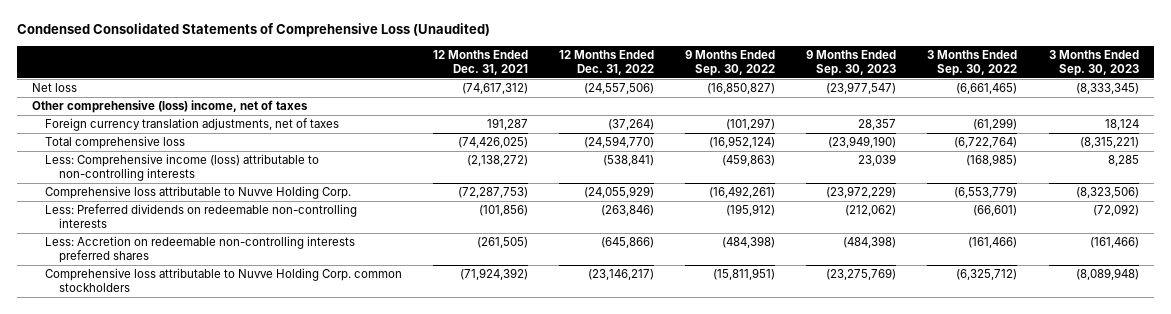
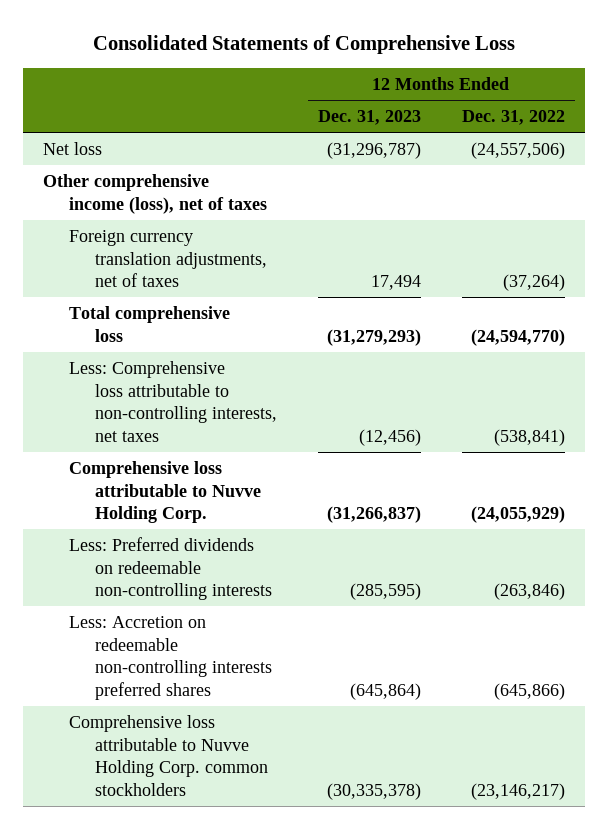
[16,23,490,38] Condensed Consolidated Statements of Comprehensive Loss (Unaudited) -> [92,35,515,55] Consolidated Statements of Comprehensive Loss
[433,49,529,75] 12 Months Ended Dec. 31, 2021 -> none
[685,49,776,76] 9 Months Ended Sep. 30, 2022 -> none
[806,49,897,76] 9 Months Ended Sep. 30, 2023 -> none
[927,49,1018,76] 3 Months Ended Sep. 30, 2022 -> none
[1048,49,1139,76] 3 Months Ended Sep. 30, 2023 -> none
none -> [317,110,421,126] Dec. 31, 2023
[32,100,309,114] Other comprehensive (loss) income, net of taxes -> [42,173,267,214] Other comprehensive income (loss), net of taxes
[45,154,320,182] Less: Comprehensive income (loss) attributable to non-controlling interests -> [68,360,278,442] Less: Comprehensive loss attributable to non-controlling interests, net taxes

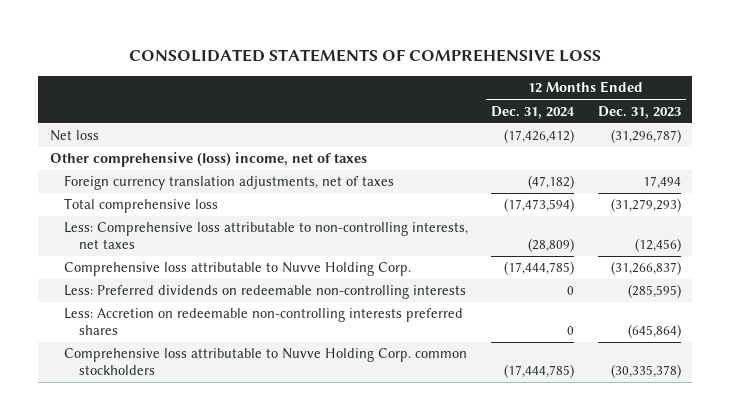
[92,35,515,55] Consolidated Statements of Comprehensive Loss -> [129,49,602,63] CONSOLIDATED STATEMENTS OF COMPREHENSIVE LOSS
[461,110,565,126] Dec. 31, 2022 -> none
none -> [491,105,576,119] Dec. 31, 2024
[42,173,267,214] Other comprehensive income (loss), net of taxes -> [50,152,368,168] Other comprehensive (loss) income, net of taxes

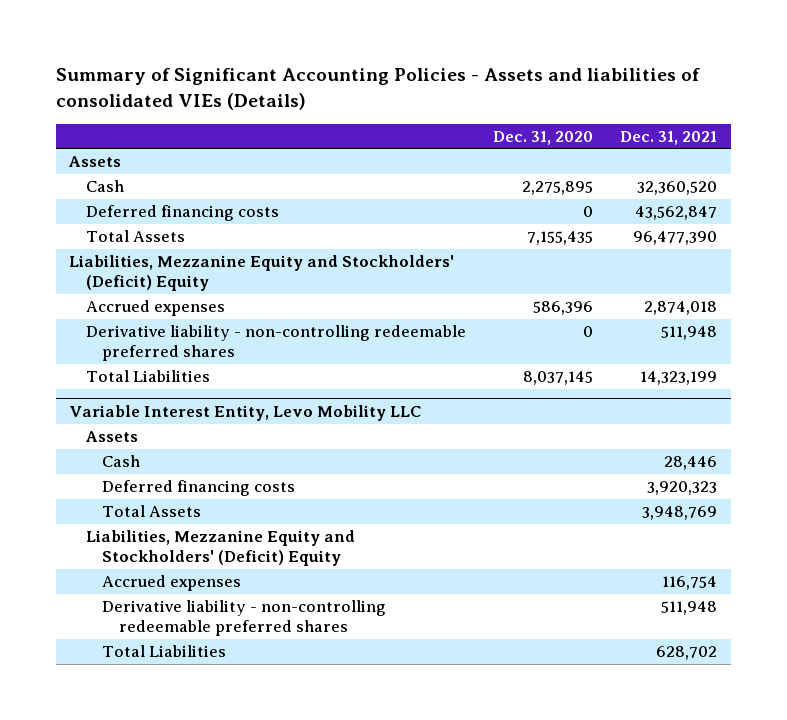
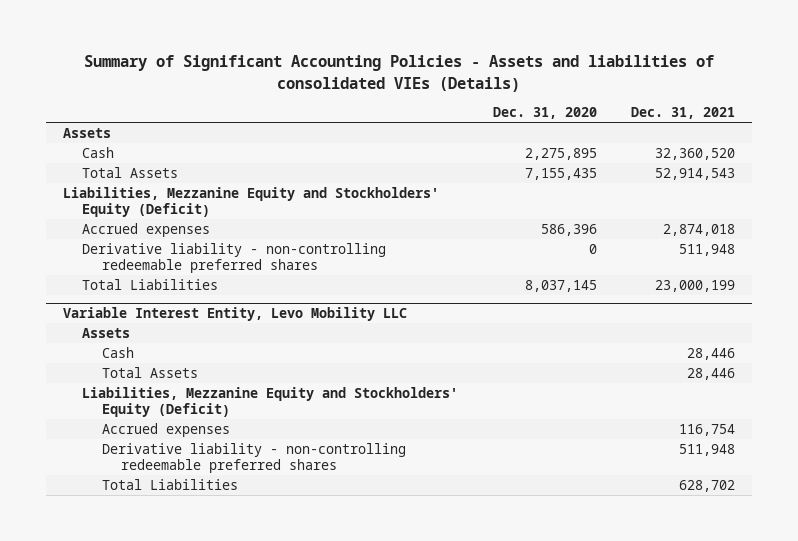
[85,205,279,222] Deferred financing costs -> none
[633,231,718,246] 96,477,390 -> [654,167,735,180] 52,914,543
[69,255,455,292] Liabilities, Mezzanine Equity and Stockholders' (Deficit) Equity -> [63,186,440,218] Liabilities, Mezzanine Equity and Stockholders' Equity (Deficit)
[640,371,718,386] 14,323,199 -> [654,279,735,292] 23,000,199
[102,480,296,497] Deferred financing costs -> none
[642,506,718,521] 3,948,769 -> [686,367,735,380] 28,446
[85,530,355,567] Liabilities, Mezzanine Equity and Stockholders' (Deficit) Equity -> [82,386,459,418] Liabilities, Mezzanine Equity and Stockholders' Equity (Deficit)

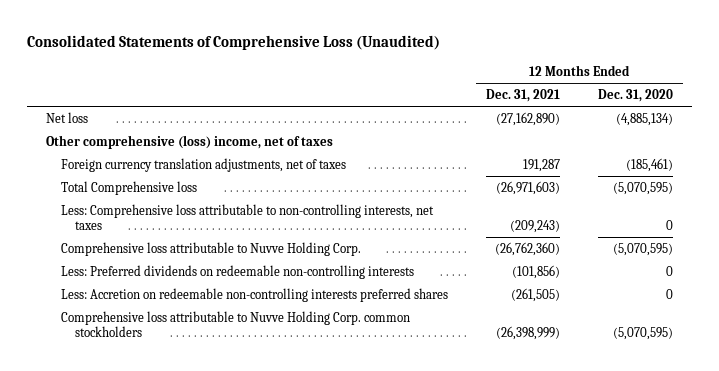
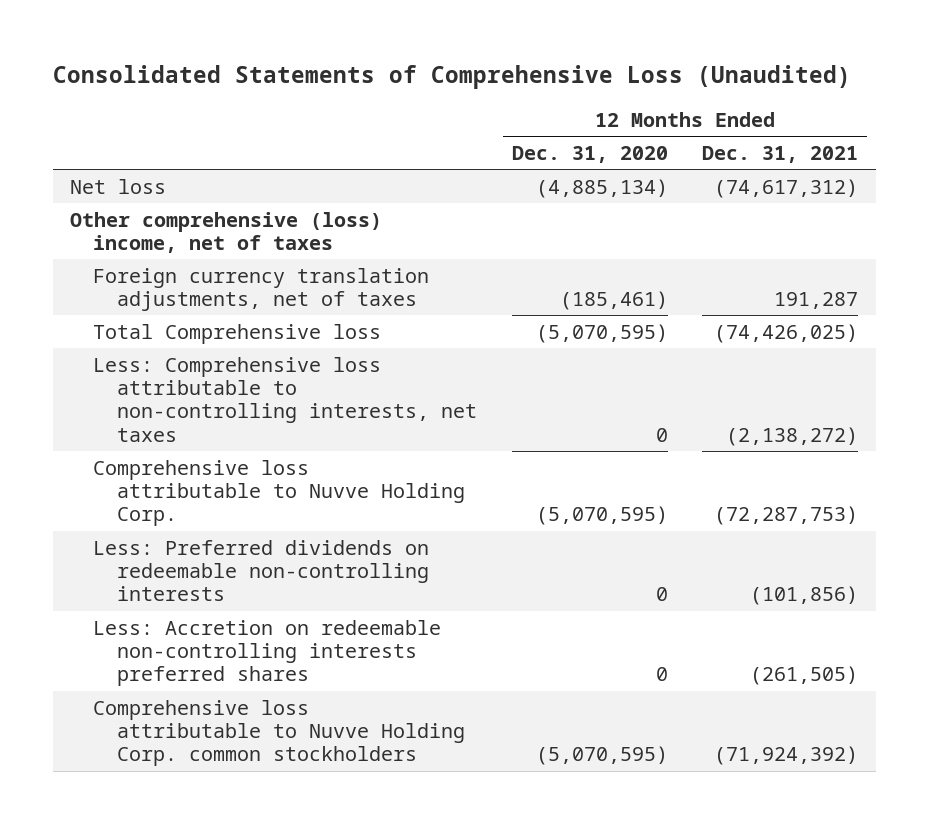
[495,111,560,126] (27,162,890) -> [714,178,859,198] (74,617,312)
[495,180,560,195] (26,971,603) -> [714,323,859,343] (74,426,025)
[509,220,560,234] (209,243) -> [726,426,859,446] (2,138,272)
[494,241,560,256] (26,762,360) -> [714,506,859,526] (72,287,753)
[495,326,560,341] (26,398,999) -> [714,746,859,766] (71,924,392)

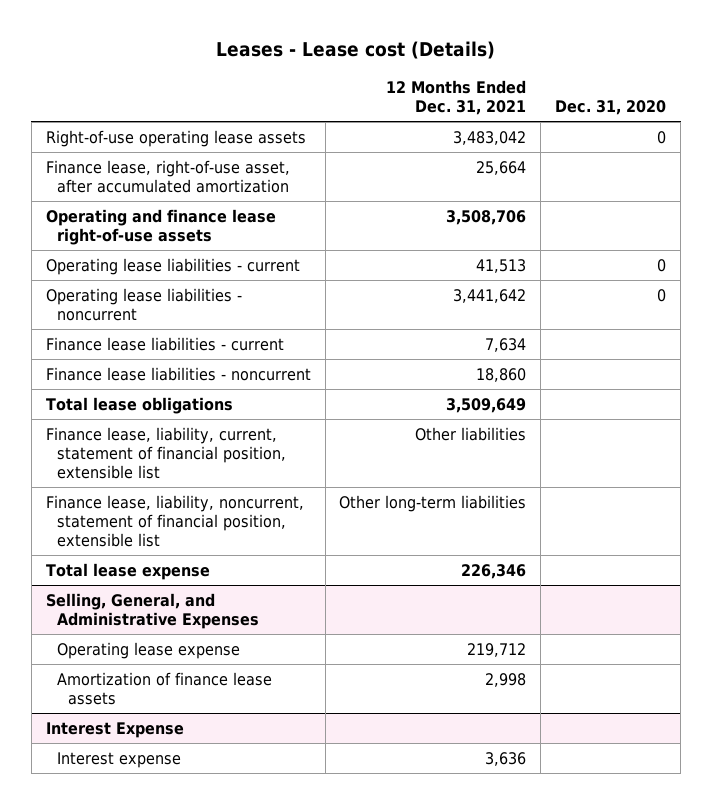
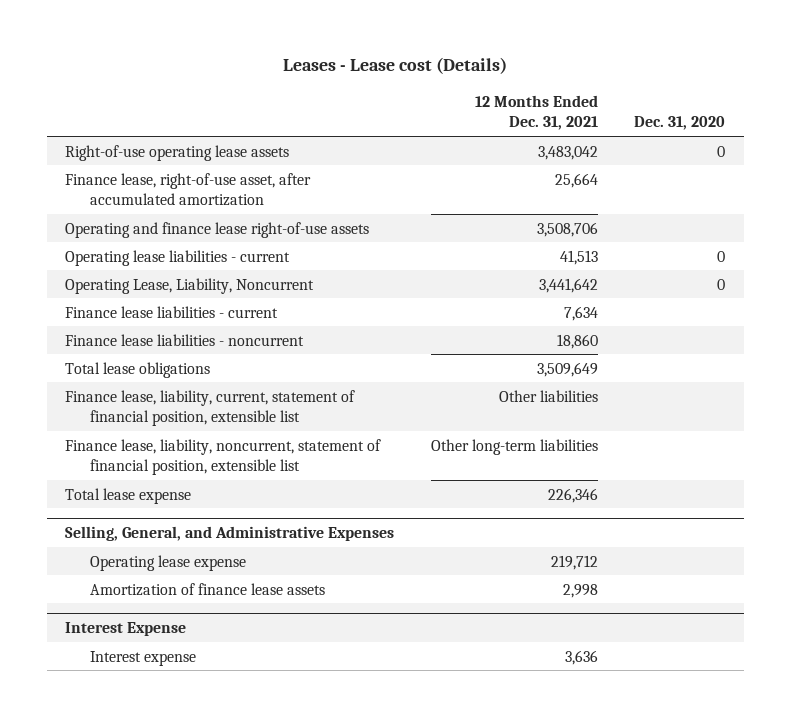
[45,287,242,321] Operating lease liabilities - noncurrent -> [65,277,315,294] Operating Lease, Liability, Noncurrent

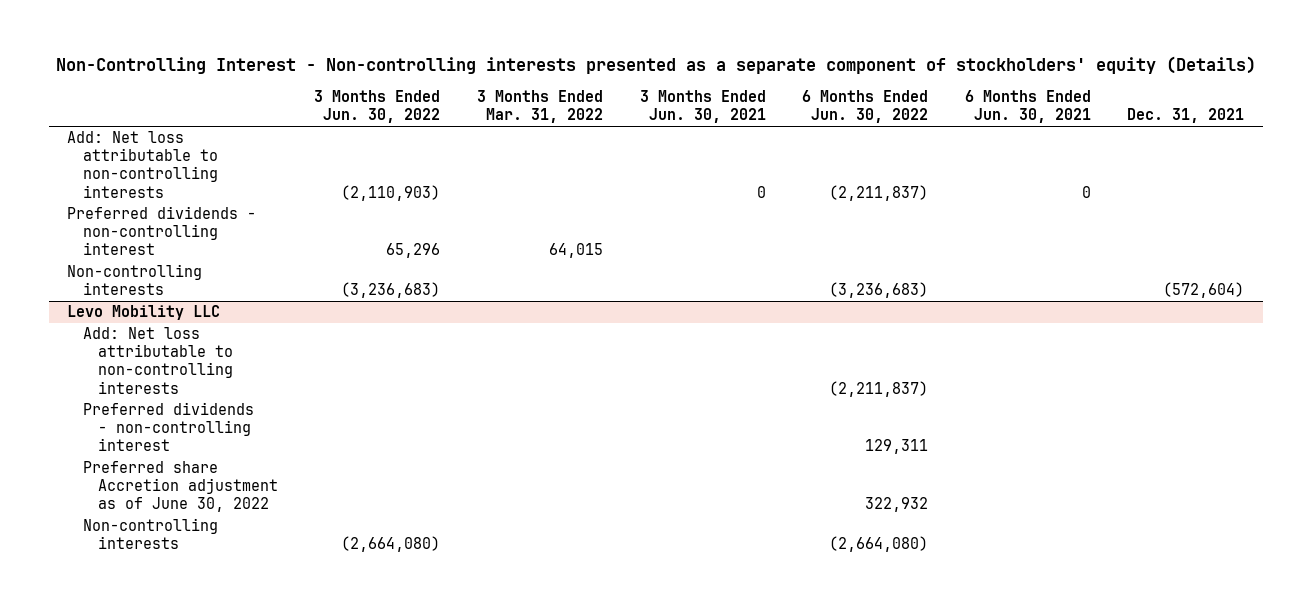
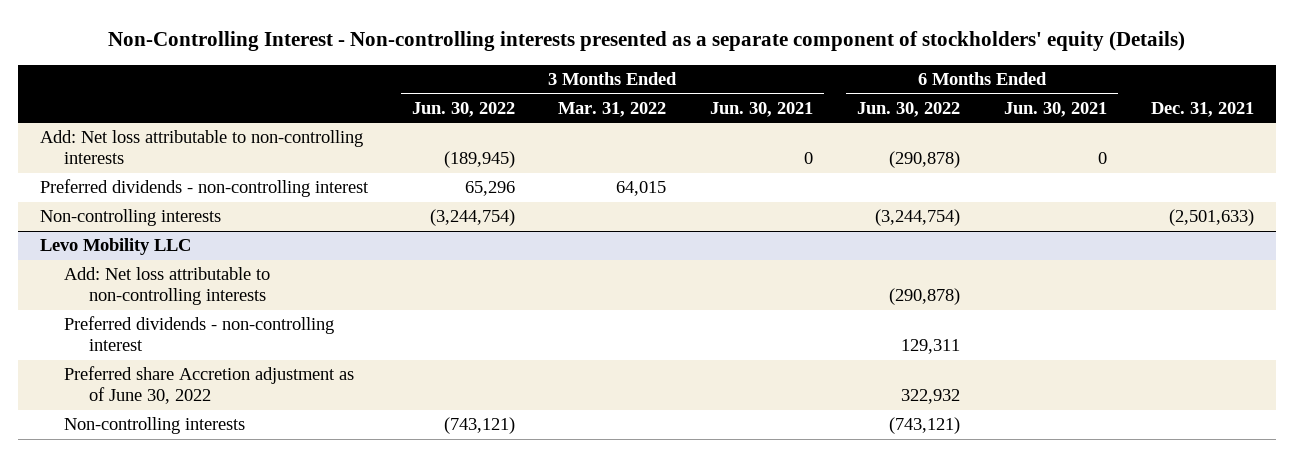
[341,184,441,201] (2,110,903) -> [443,151,515,169] (189,945)
[829,184,929,201] (2,211,837) -> [889,151,961,169] (290,878)
[341,282,441,299] (3,236,683) -> [429,209,515,227] (3,244,754)
[829,282,929,299] (3,236,683) -> [875,209,961,227] (3,244,754)
[1163,282,1245,299] (572,604) -> [1168,209,1254,227] (2,501,633)
[829,380,929,397] (2,211,837) -> [889,288,961,306] (290,878)
[341,536,441,553] (2,664,080) -> [443,417,515,435] (743,121)
[829,536,929,553] (2,664,080) -> [889,417,961,435] (743,121)

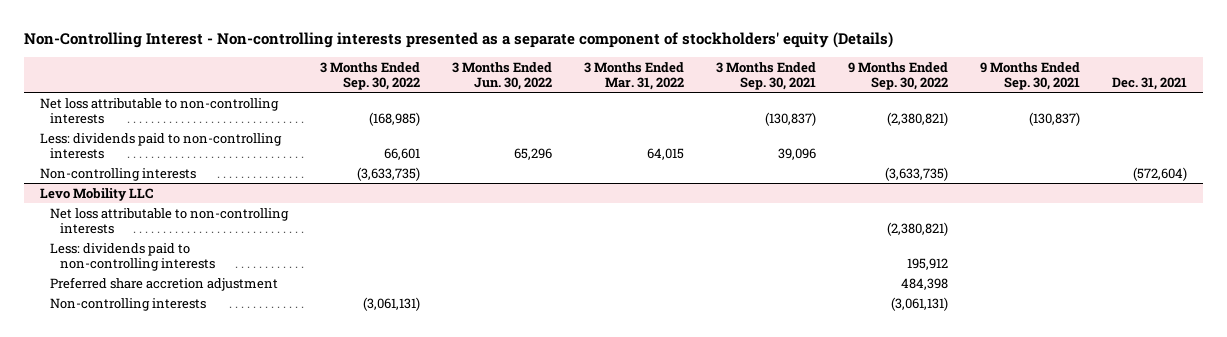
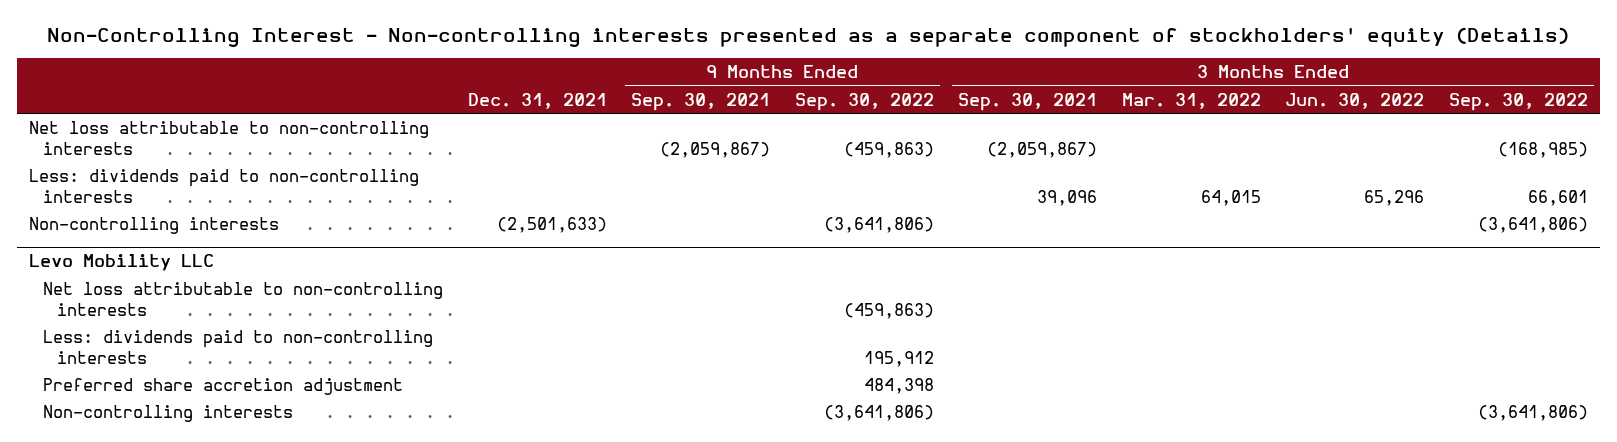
[764,112,816,127] (130,837) -> [987,141,1098,158] (2,059,867)
[886,112,948,127] (2,380,821) -> [843,141,934,158] (459,863)
[1028,112,1080,127] (130,837) -> [660,141,771,158] (2,059,867)
[356,166,420,181] (3,633,735) -> [1477,216,1588,233] (3,641,806)
[884,166,948,181] (3,633,735) -> [823,216,934,233] (3,641,806)
[1132,166,1187,181] (572,604) -> [496,216,607,233] (2,501,633)
[886,222,948,237] (2,380,821) -> [843,302,934,319] (459,863)
[362,296,420,311] (3,061,131) -> [1477,404,1588,421] (3,641,806)
[890,296,948,311] (3,061,131) -> [823,404,934,421] (3,641,806)

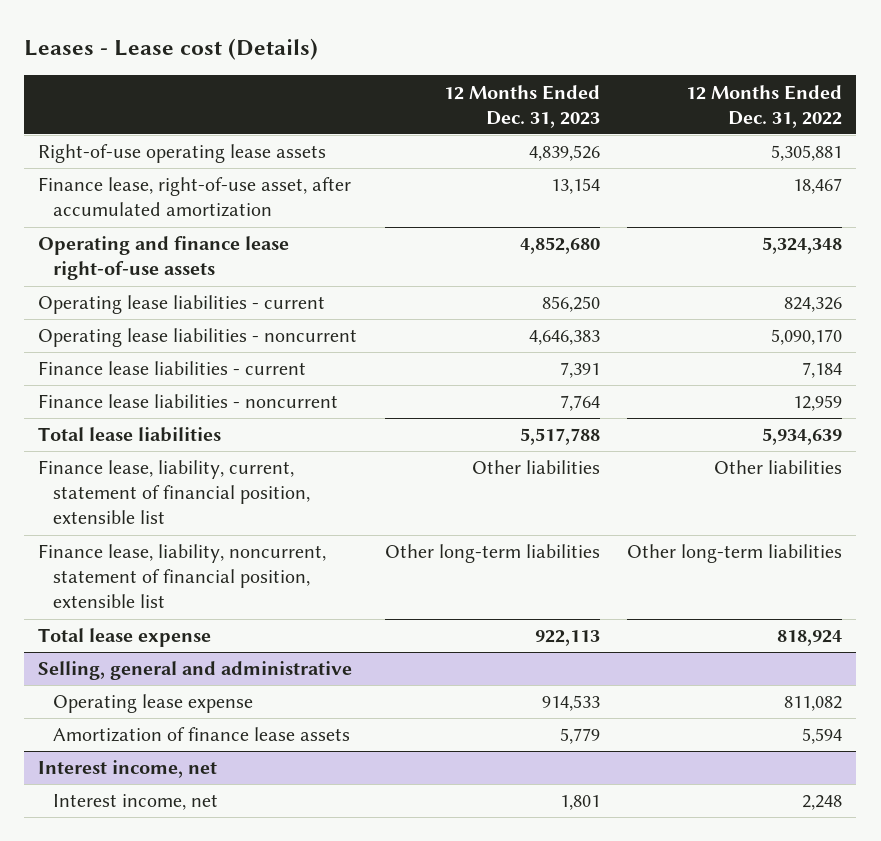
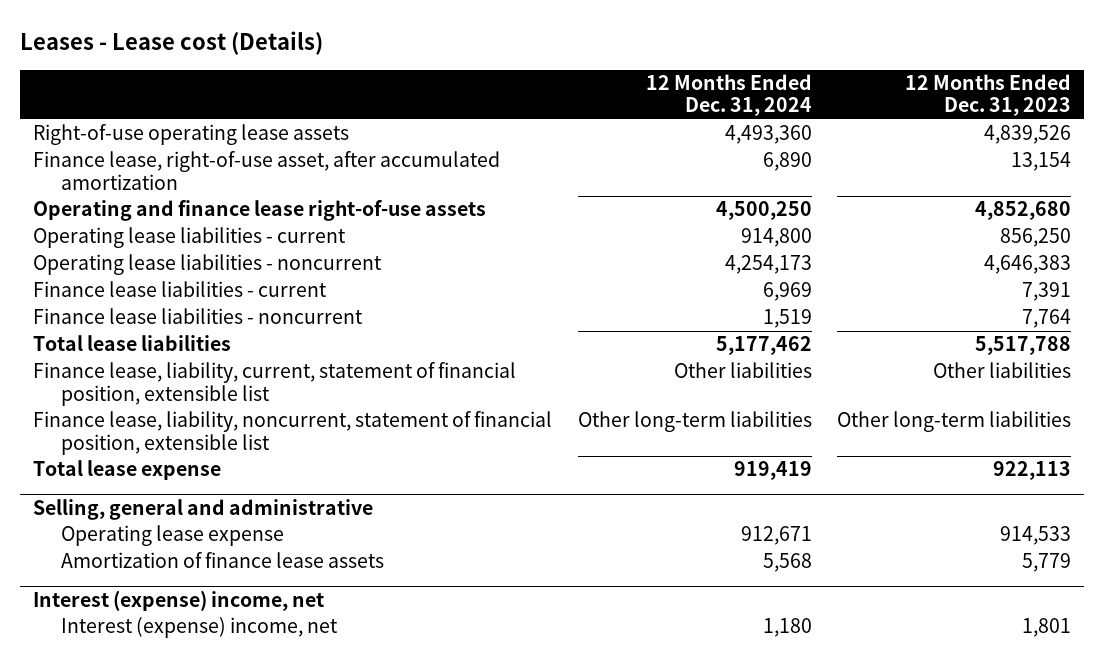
[686,84,843,128] 12 Months Ended Dec. 31, 2022 -> none
none -> [645,74,812,117] 12 Months Ended Dec. 31, 2024
[38,760,218,779] Interest income, net -> [33,589,325,611] Interest (expense) income, net
[53,794,219,811] Interest income, net -> [61,617,339,639] Interest (expense) income, net

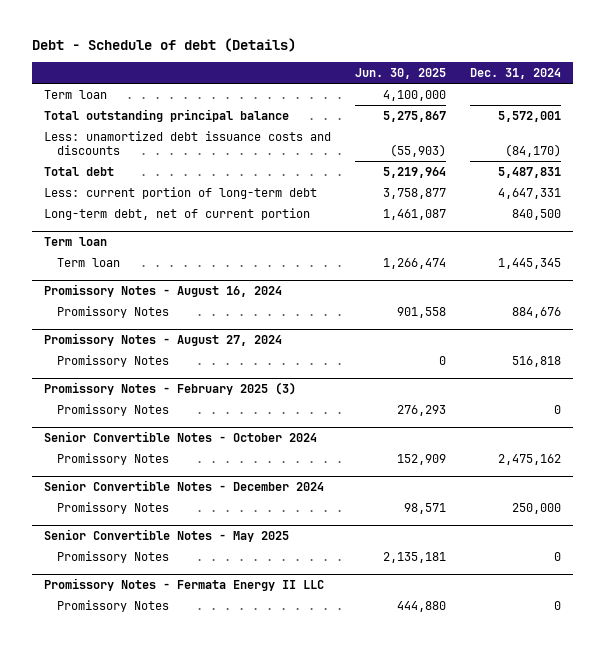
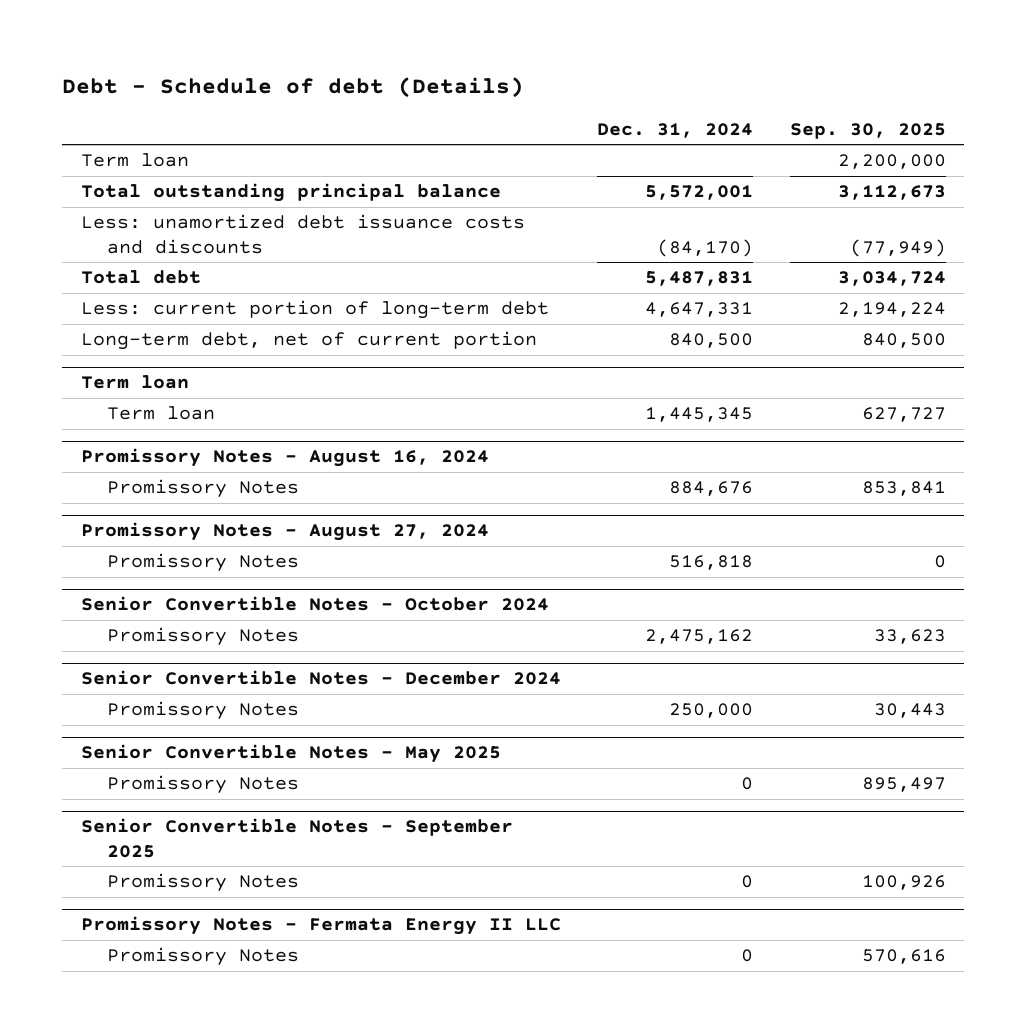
[355,67,447,79] Jun. 30, 2025 -> none
none -> [789,122,946,139] Sep. 30, 2025
[43,381,296,395] Promissory Notes - February 2025 (3) -> none
[56,403,169,416] Promissory Notes -> none
none -> [80,818,513,858] Senior Convertible Notes - September 2025
none -> [107,873,300,893] Promissory Notes

